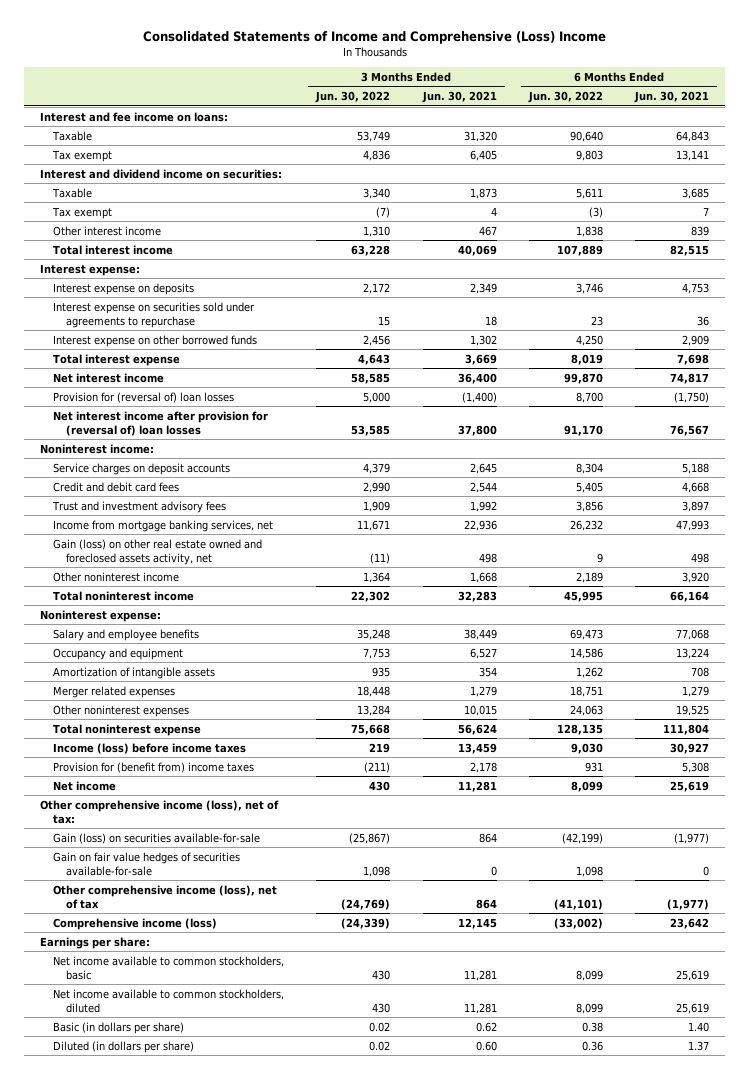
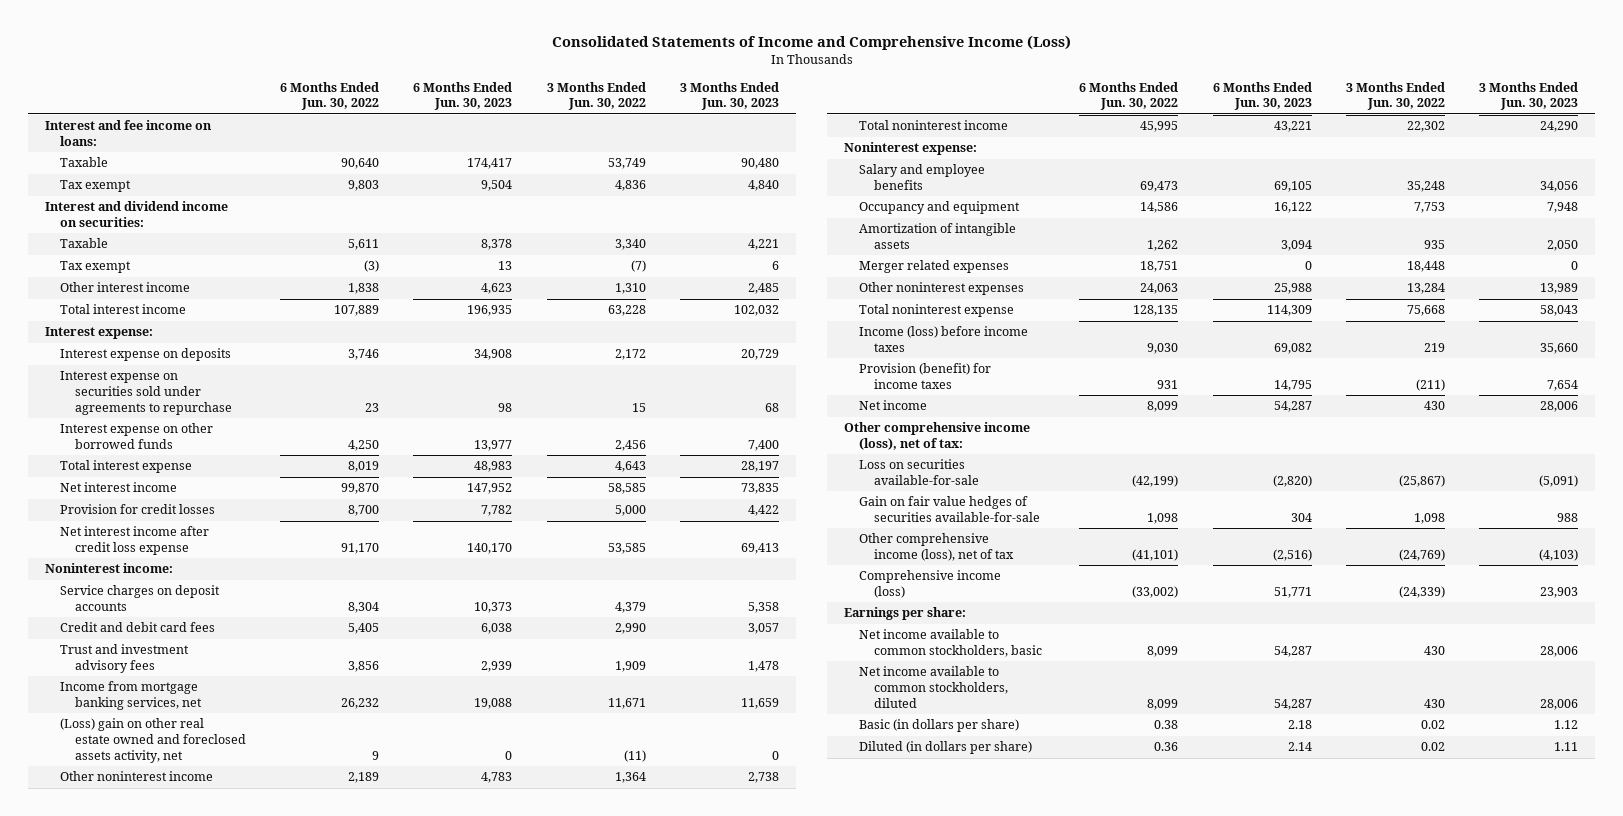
[142,31,606,45] Consolidated Statements of Income and Comprehensive (Loss) Income -> [551,35,1071,51] Consolidated Statements of Income and Comprehensive Income (Loss)
[421,91,497,104] Jun. 30, 2021 -> none
[634,91,710,104] Jun. 30, 2021 -> none
none -> [413,81,513,111] 6 Months Ended Jun. 30, 2023
none -> [679,81,779,111] 3 Months Ended Jun. 30, 2023
[53,391,235,403] Provision for (reversal of) loan losses -> [59,504,215,515] Provision for credit losses
[53,410,269,436] Net interest income after provision for (reversal of) loan losses -> [59,526,209,556] Net interest income after credit loss expense
[53,538,263,565] Gain (loss) on other real estate owned and foreclosed assets activity, net -> [59,718,246,763] (Loss) gain on other real estate owned and foreclosed assets activity, net
[53,761,255,773] Provision for (benefit from) income taxes -> [859,363,992,390] Provision (benefit) for income taxes
[53,832,261,844] Gain (loss) on securities available-for-sale -> [859,459,980,486] Loss on securities available-for-sale

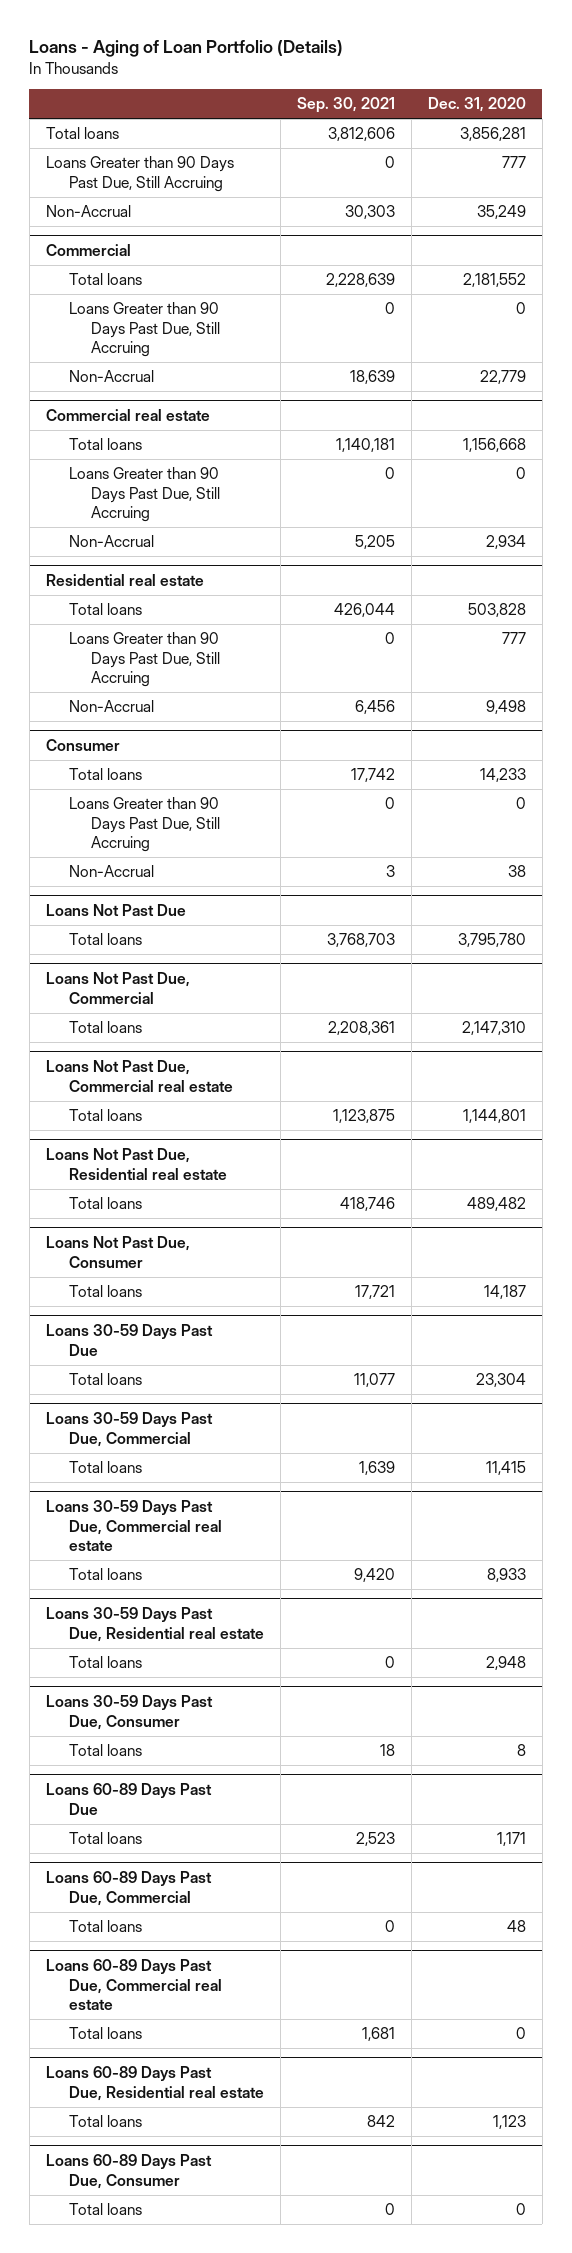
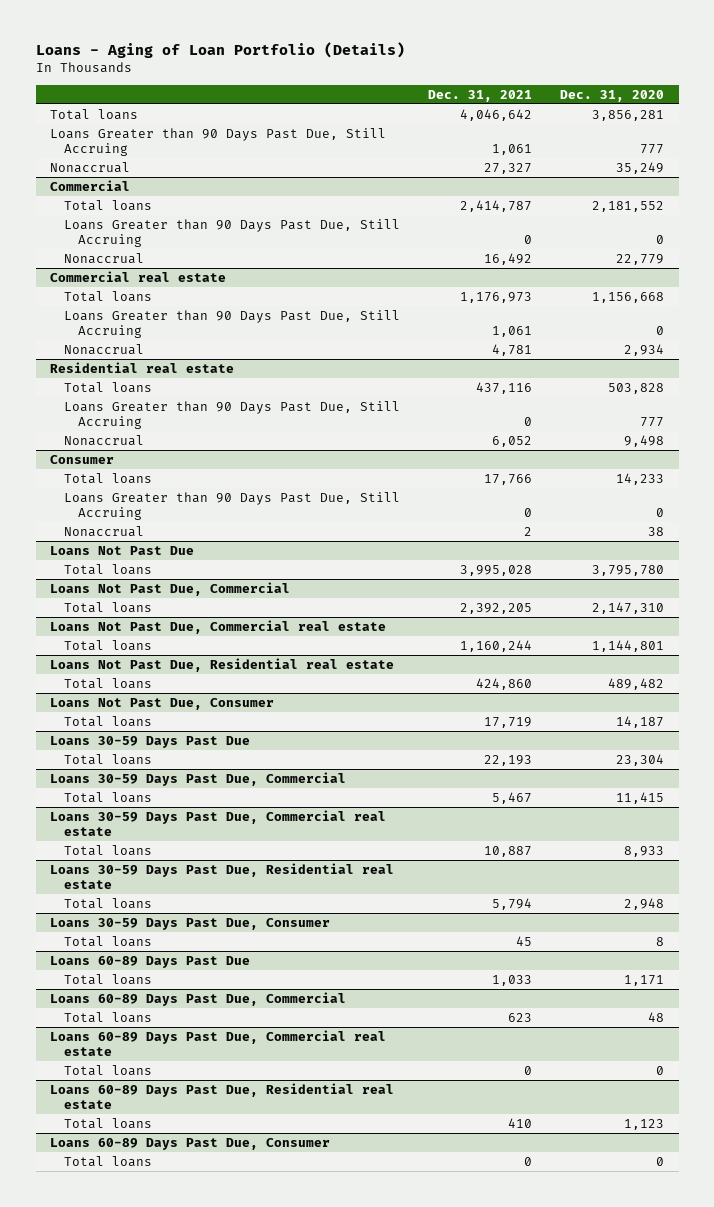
[296,97,395,114] Sep. 30, 2021 -> none
none -> [428,89,533,102] Dec. 31, 2021
[46,205,132,218] Non-Accrual -> [49,161,130,173] Nonaccrual
[68,370,154,383] Non-Accrual -> [64,252,145,264] Nonaccrual
[68,535,154,548] Non-Accrual -> [64,343,145,355] Nonaccrual
[68,700,154,713] Non-Accrual -> [64,434,145,446] Nonaccrual
[68,865,154,878] Non-Accrual -> [64,525,145,537] Nonaccrual

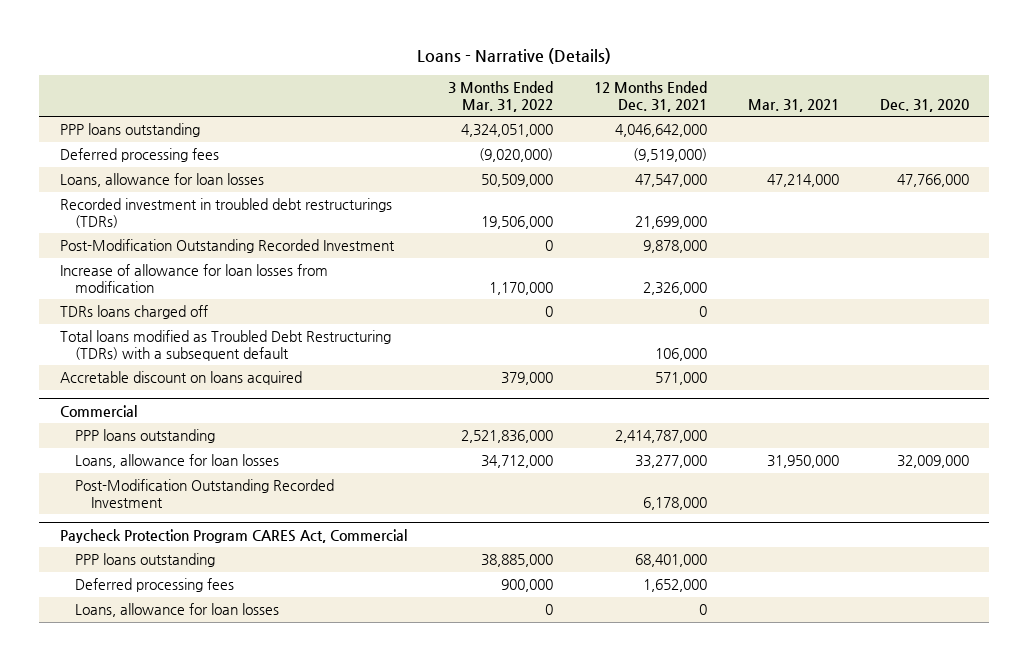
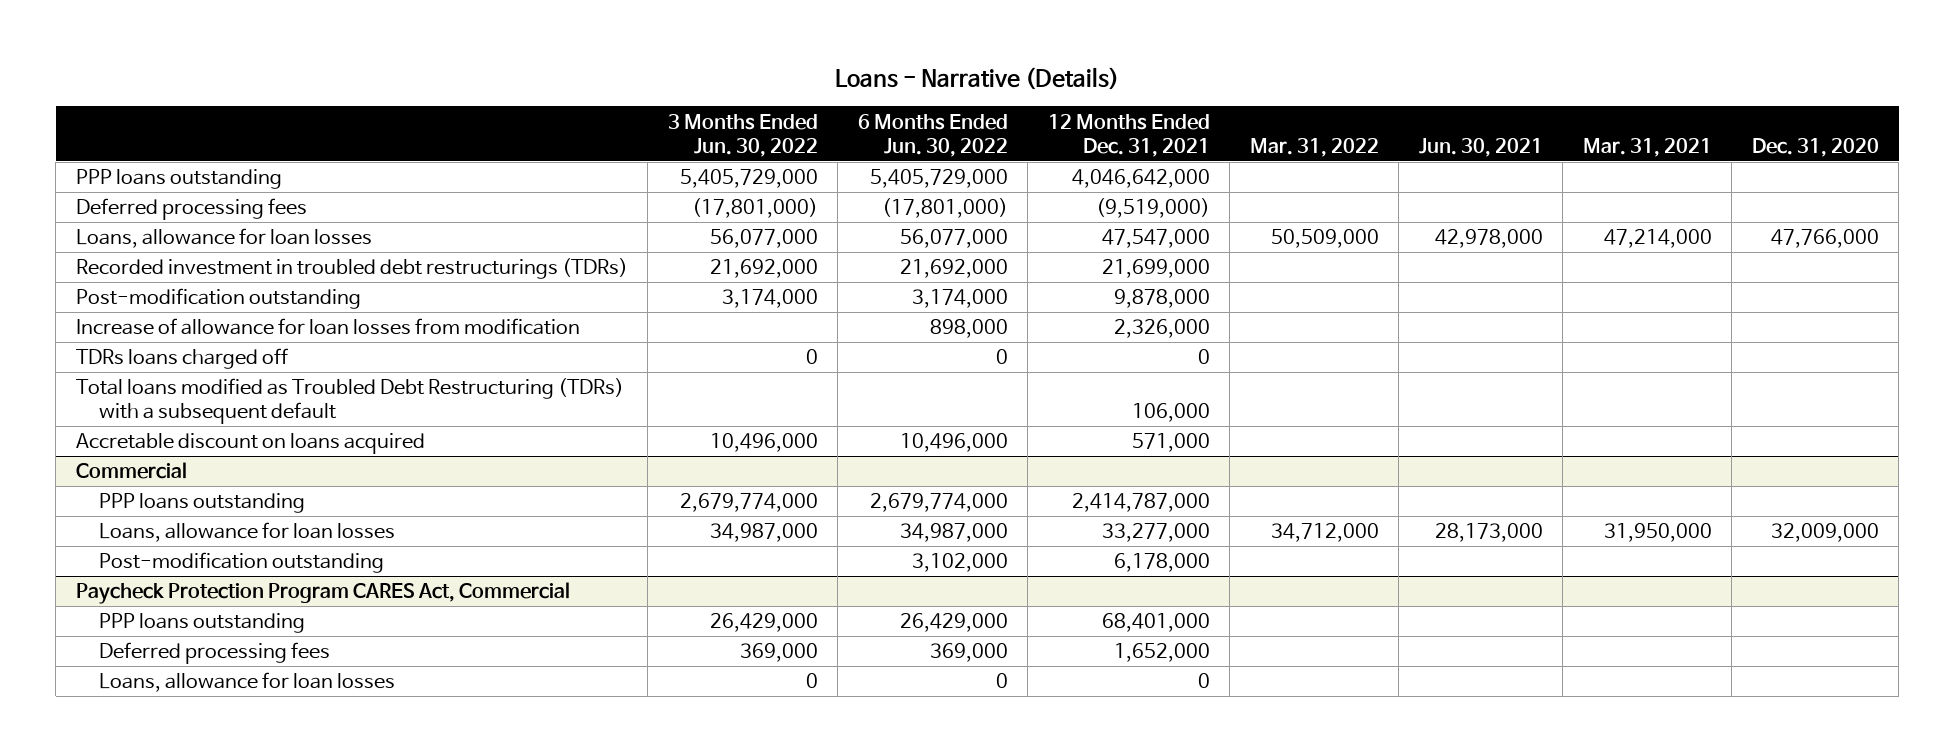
[447,81,553,112] 3 Months Ended Mar. 31, 2022 -> none
none -> [667,113,818,157] 3 Months Ended Jun. 30, 2022
none -> [857,113,1008,157] 6 Months Ended Jun. 30, 2022
none -> [1249,137,1379,157] Mar. 31, 2022
none -> [1418,137,1543,157] Jun. 30, 2021
[59,239,395,254] Post-Modification Outstanding Recorded Investment -> [75,288,361,310] Post-modification outstanding
[75,479,335,508] Post-Modification Outstanding Recorded Investment -> [98,552,384,574] Post-modification outstanding

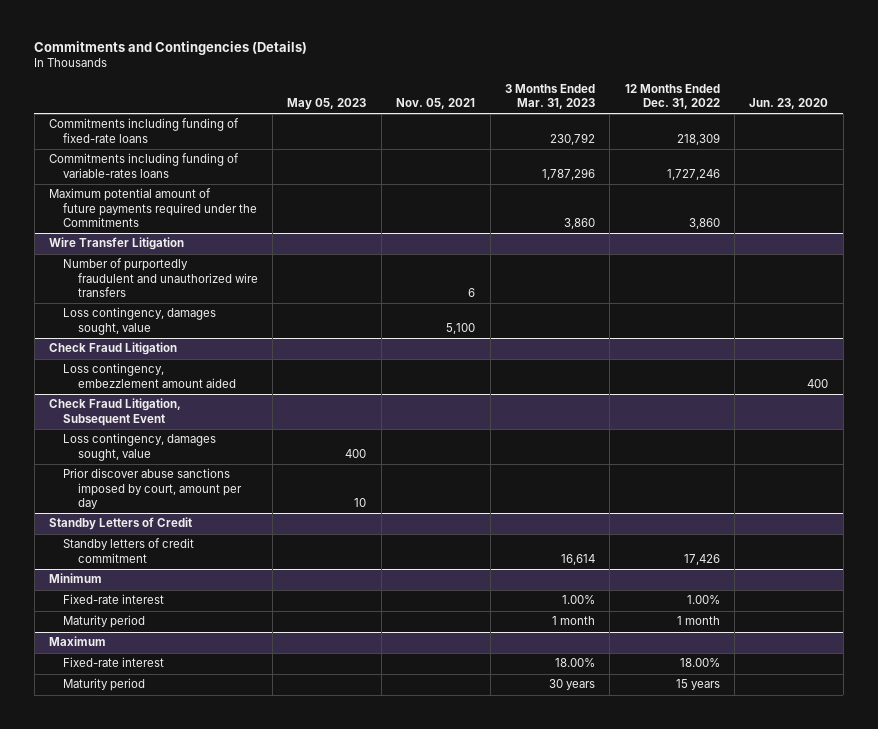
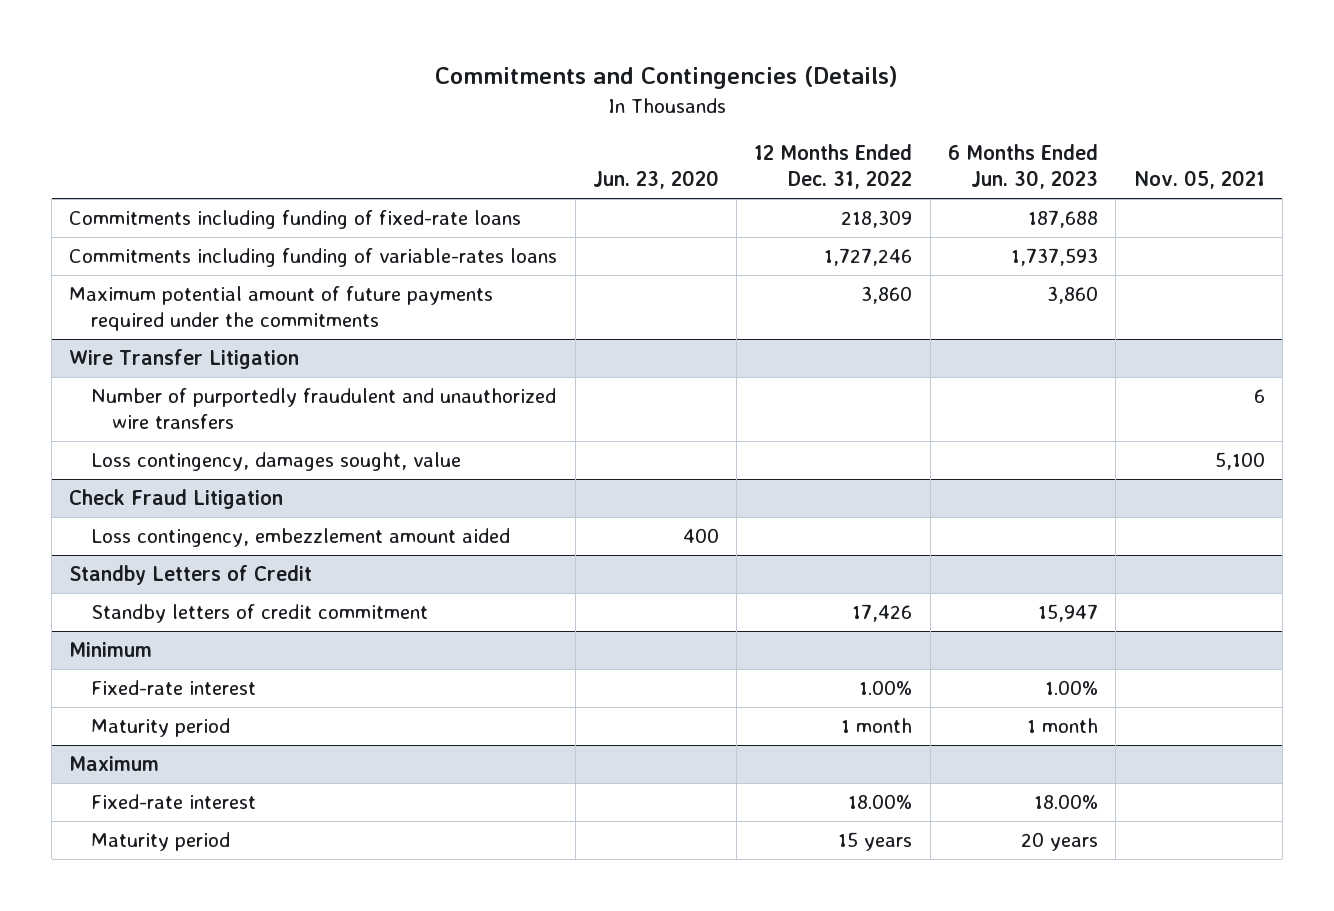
[287,98,367,111] May 05, 2023 -> none
[504,83,595,110] 3 Months Ended Mar. 31, 2023 -> none
none -> [947,144,1098,190] 6 Months Ended Jun. 30, 2023
[49,188,258,227] Maximum potential amount of future payments required under the Commitments -> [69,286,494,332] Maximum potential amount of future payments required under the commitments
[49,398,182,426] Check Fraud Litigation, Subsequent Event -> none
[63,433,217,461] Loss contingency, damages sought, value -> none
[63,468,242,509] Prior discover abuse sanctions imposed by court, amount per day -> none

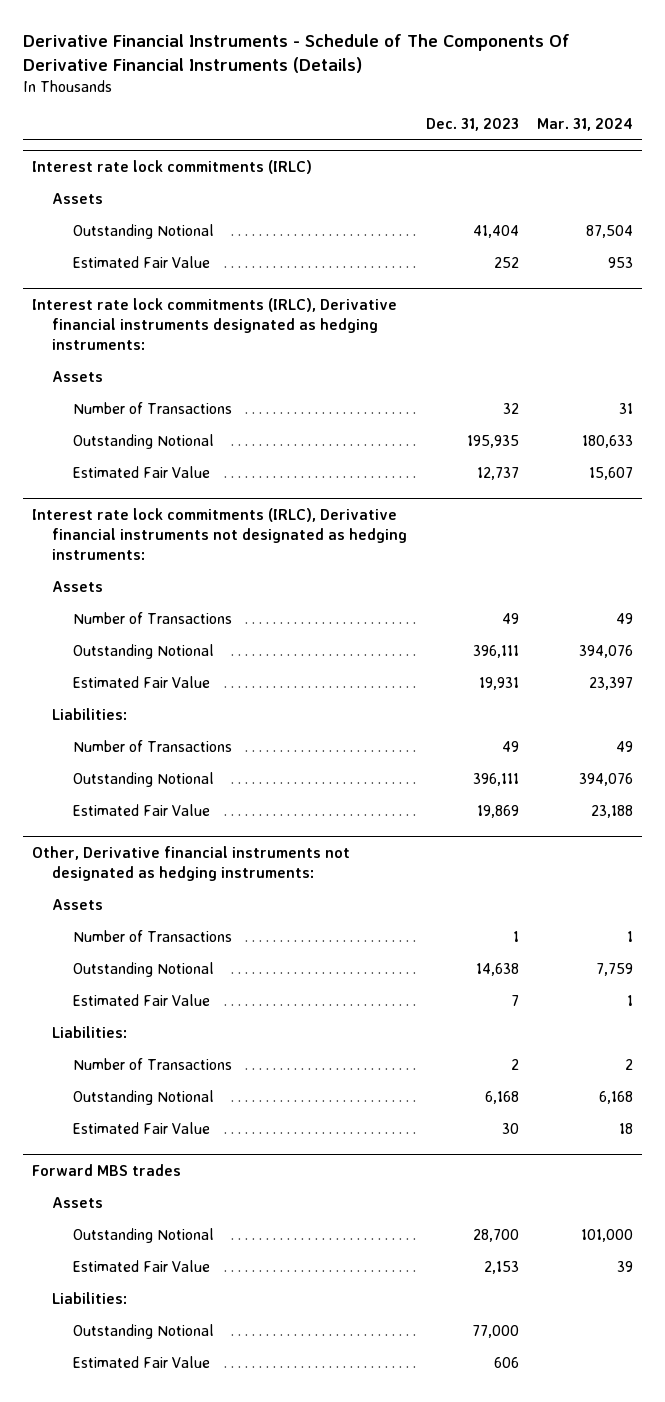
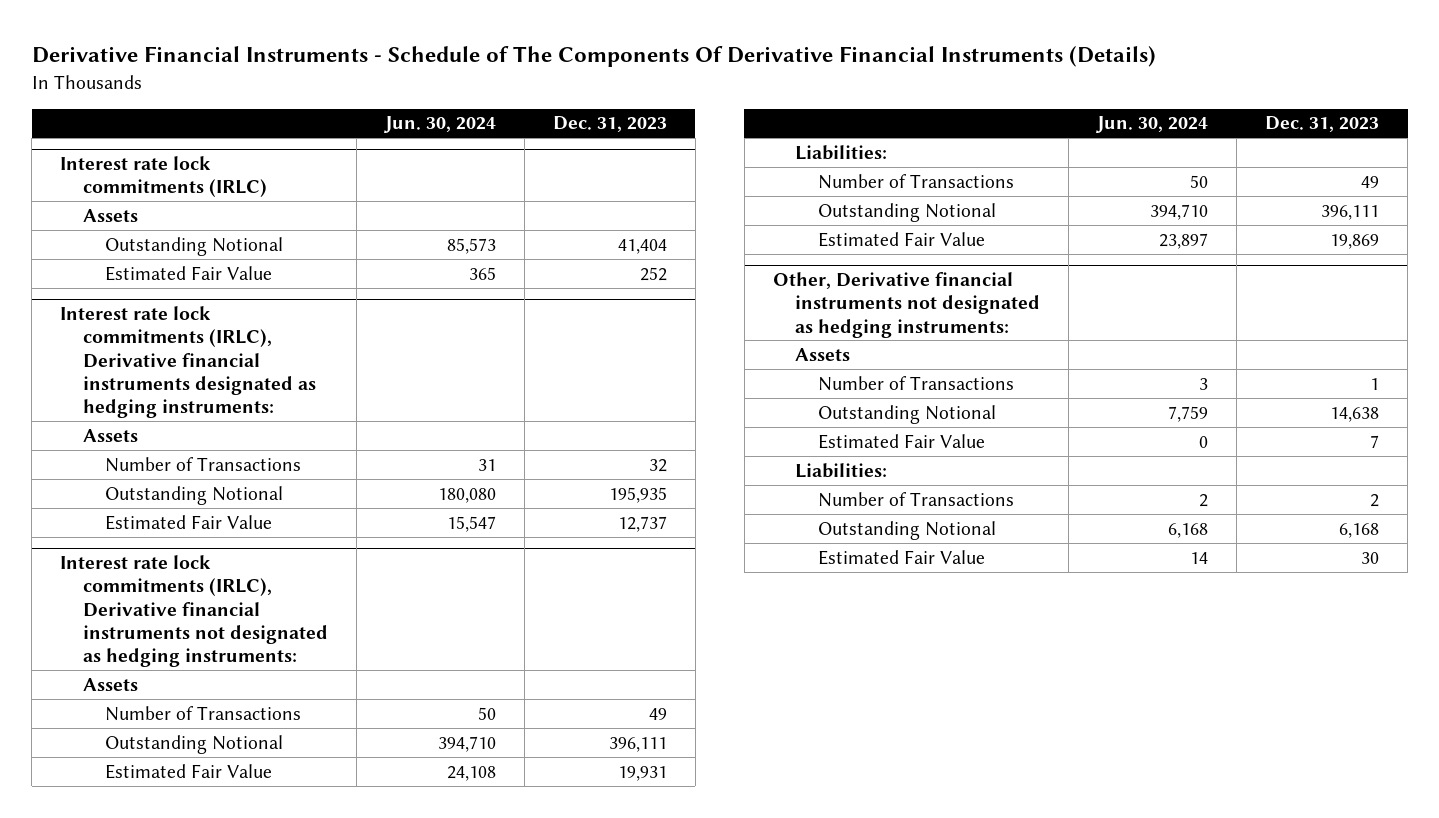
[537,117,634,131] Mar. 31, 2024 -> none
none -> [383,116,496,134] Jun. 30, 2024
[31,1164,181,1177] Forward MBS trades -> none
[52,1197,104,1209] Assets -> none
[72,1228,214,1244] Outstanding Notional -> none
[72,1260,210,1273] Estimated Fair Value -> none
[52,1292,128,1305] Liabilities: -> none
[72,1324,214,1340] Outstanding Notional -> none
[72,1356,210,1369] Estimated Fair Value -> none

